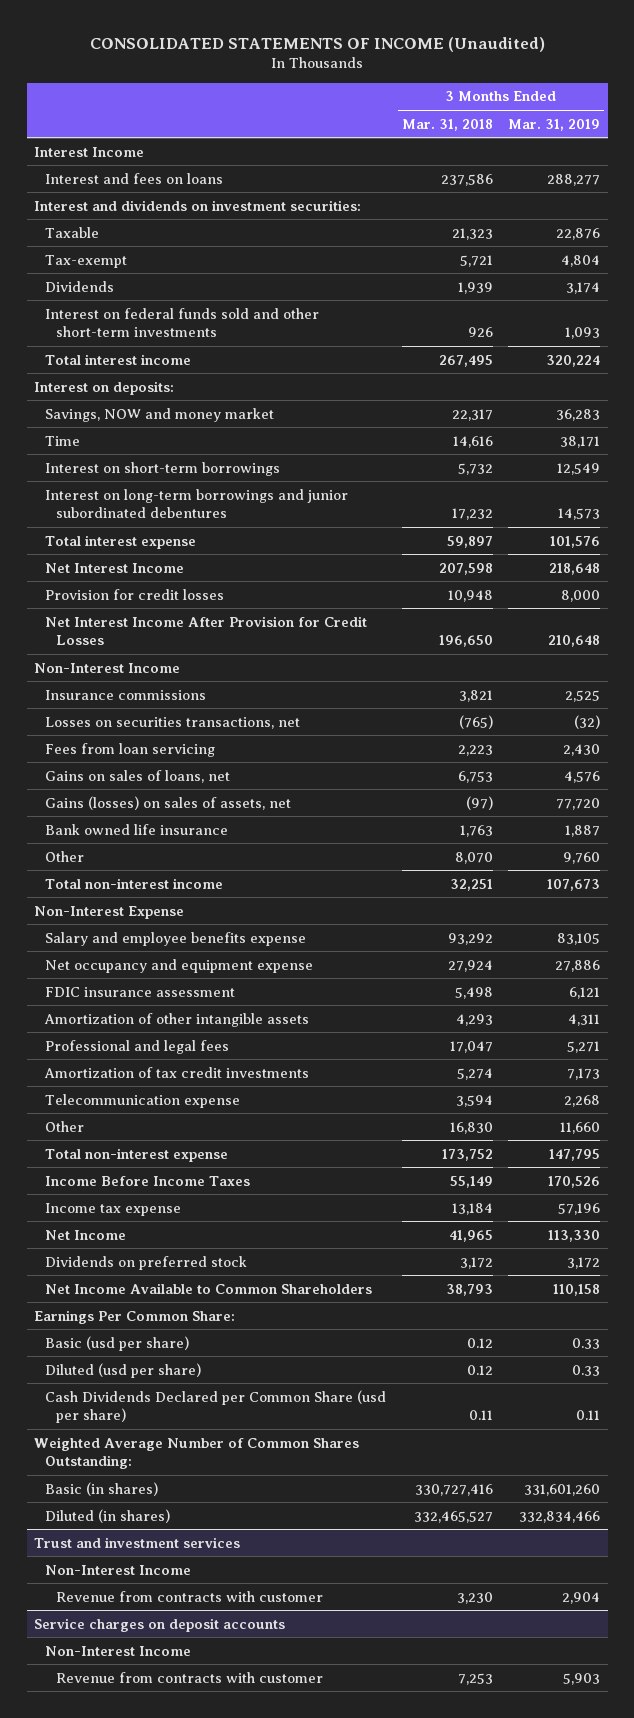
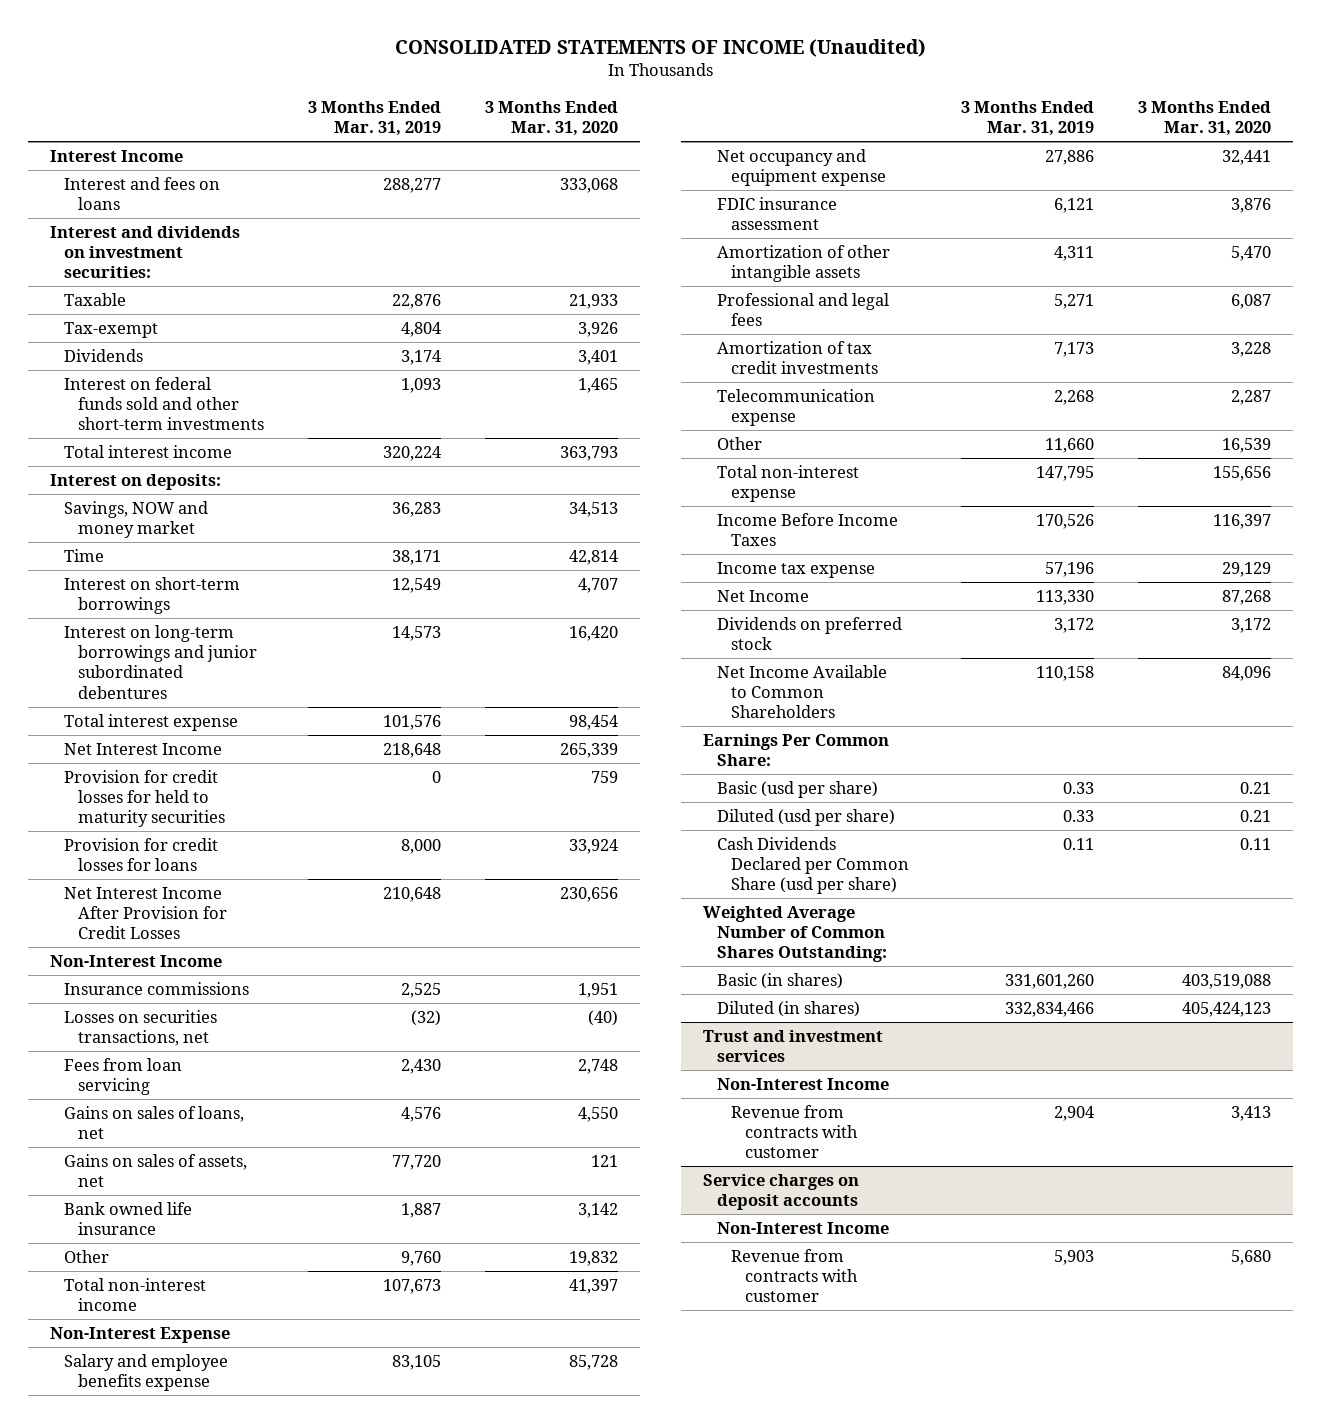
[401,118,493,131] Mar. 31, 2018 -> none
none -> [485,100,619,137] 3 Months Ended Mar. 31, 2020
none -> [64,769,226,828] Provision for credit losses for held to maturity securities
[45,588,225,600] Provision for credit losses -> [64,837,219,872] Provision for credit losses for loans
[45,795,292,810] Gains (losses) on sales of assets, net -> [64,1153,248,1188] Gains on sales of assets, net

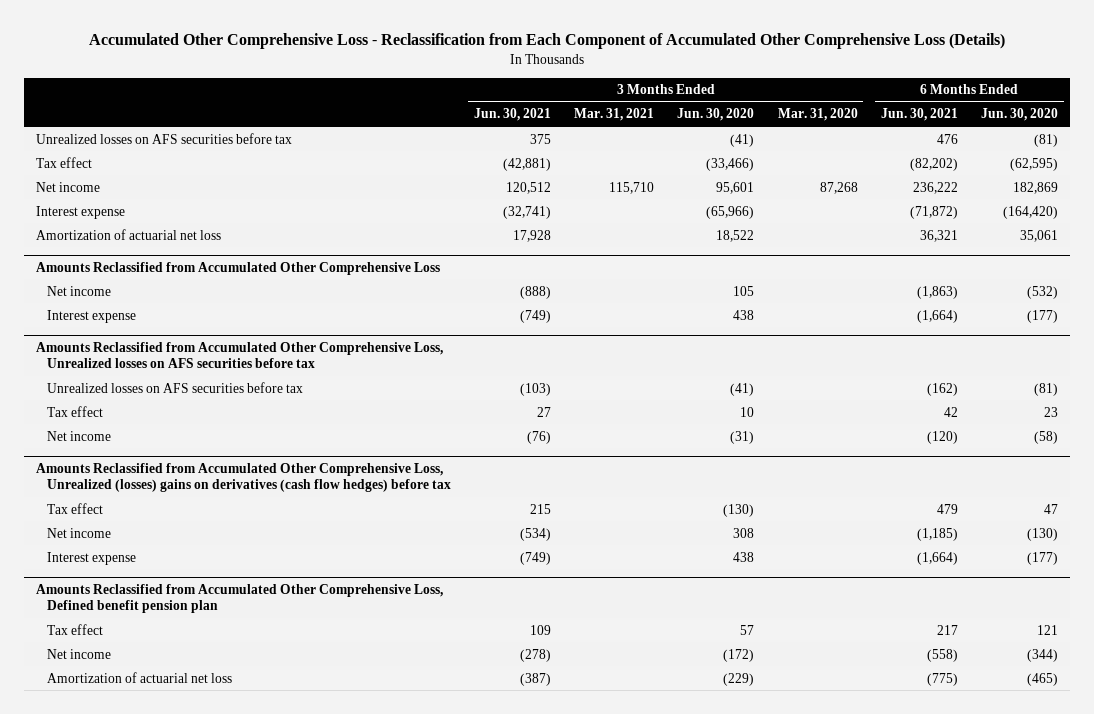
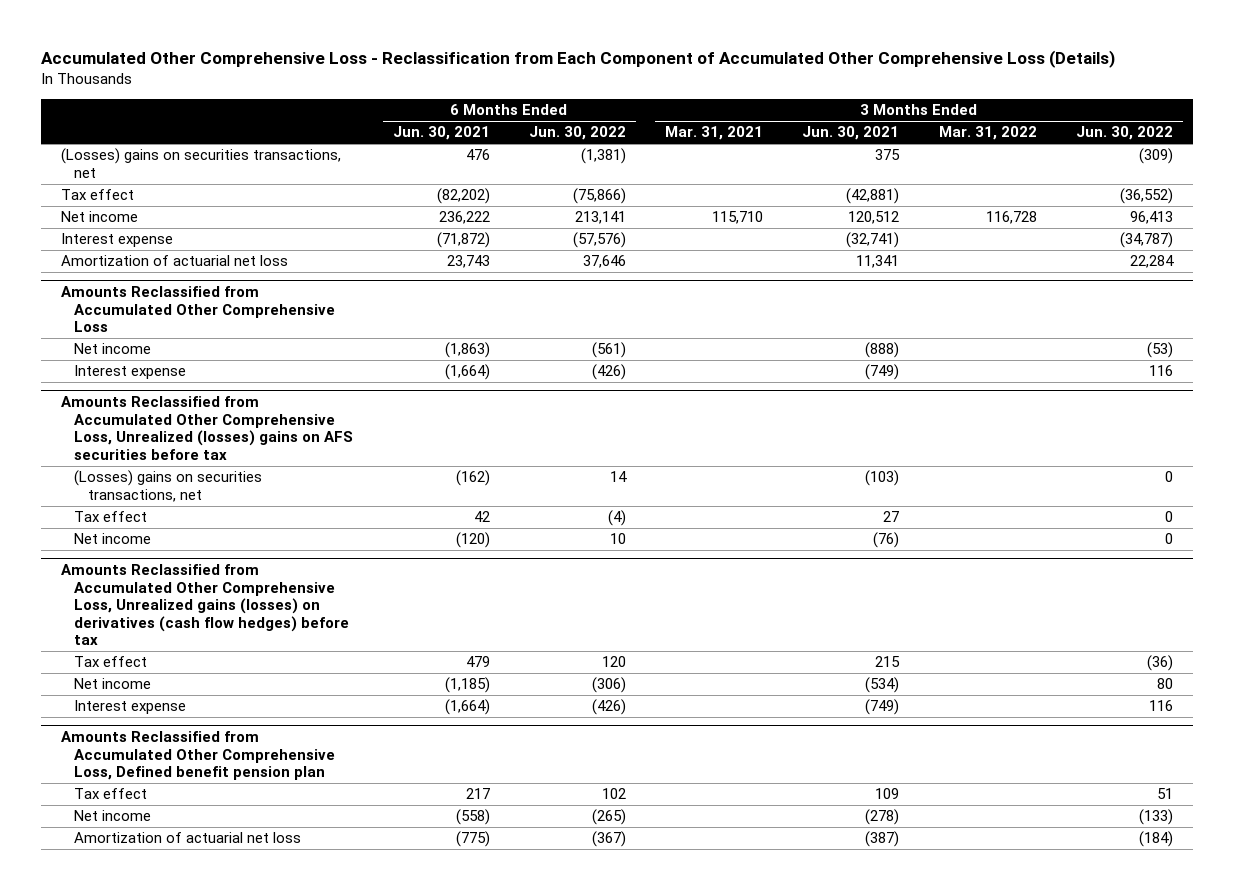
[677,108,755,122] Jun. 30, 2020 -> none
[777,108,858,122] Mar. 31, 2020 -> none
[980,108,1058,122] Jun. 30, 2020 -> none
none -> [528,126,626,141] Jun. 30, 2022
none -> [938,126,1037,141] Mar. 31, 2022
none -> [1076,126,1174,141] Jun. 30, 2022
[35,132,292,144] Unrealized losses on AFS securities before tax -> [60,148,341,178] (Losses) gains on securities transactions, net
[513,229,552,242] 17,928 -> [856,255,900,269] 11,341
[919,229,958,242] 36,321 -> [446,255,490,269] 23,743
[35,341,443,369] Amounts Reclassified from Accumulated Other Comprehensive Loss, Unrealized losses on AFS securities before tax -> [60,396,354,460] Amounts Reclassified from Accumulated Other Comprehensive Loss, Unrealized (losses) gains on AFS securities before tax
[46,381,303,393] Unrealized losses on AFS securities before tax -> [74,470,263,502] (Losses) gains on securities transactions, net
[35,462,451,493] Amounts Reclassified from Accumulated Other Comprehensive Loss, Unrealized (losses) gains on derivatives (cash flow hedges) before tax -> [60,564,350,646] Amounts Reclassified from Accumulated Other Comprehensive Loss, Unrealized gains (losses) on derivatives (cash flow hedges) before tax

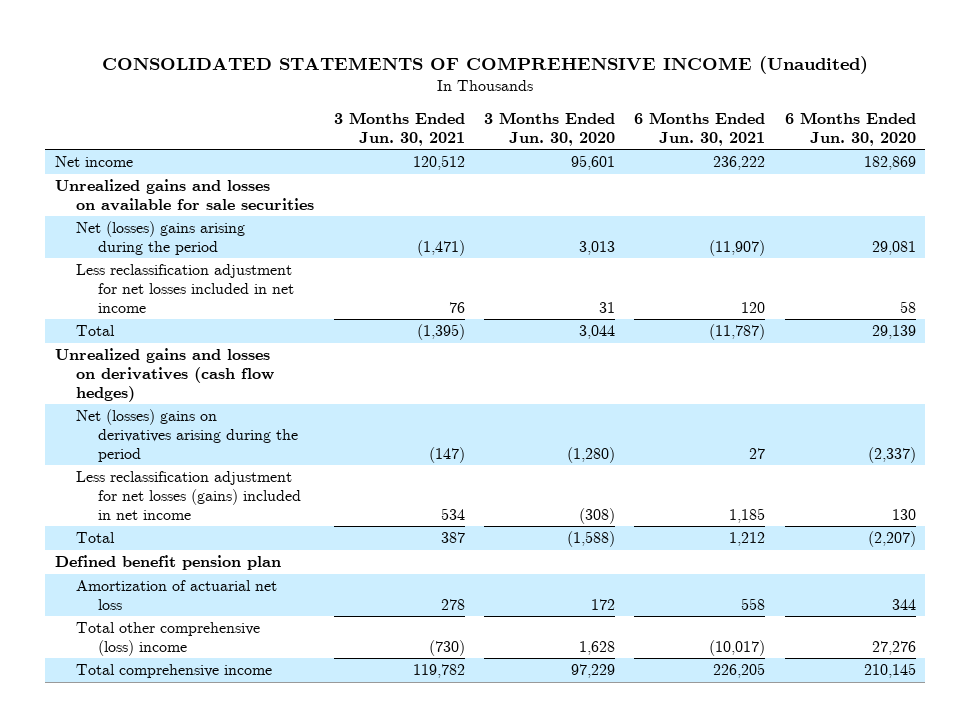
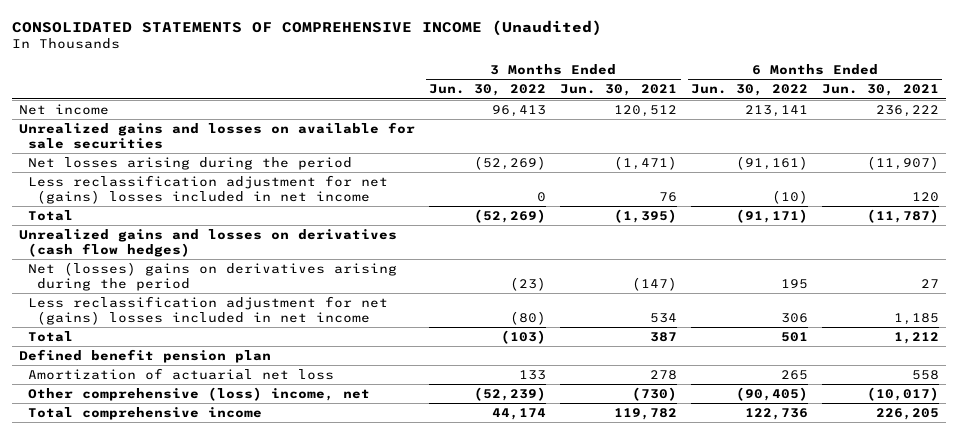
[484,112,616,146] 3 Months Ended Jun. 30, 2020 -> none
[784,112,916,146] 6 Months Ended Jun. 30, 2020 -> none
none -> [429,84,547,97] Jun. 30, 2022
none -> [691,84,809,97] Jun. 30, 2022
[76,221,246,255] Net (losses) gains arising during the period -> [28,156,353,170] Net losses arising during the period
[76,264,295,313] Less reclassification adjustment for net losses included in net income -> [28,174,389,204] Less reclassification adjustment for net (gains) losses included in net income
[76,471,302,520] Less reclassification adjustment for net losses (gains) included in net income -> [28,295,389,325] Less reclassification adjustment for net (gains) losses included in net income
[76,622,261,656] Total other comprehensive (loss) income -> [28,386,371,401] Other comprehensive (loss) income, net

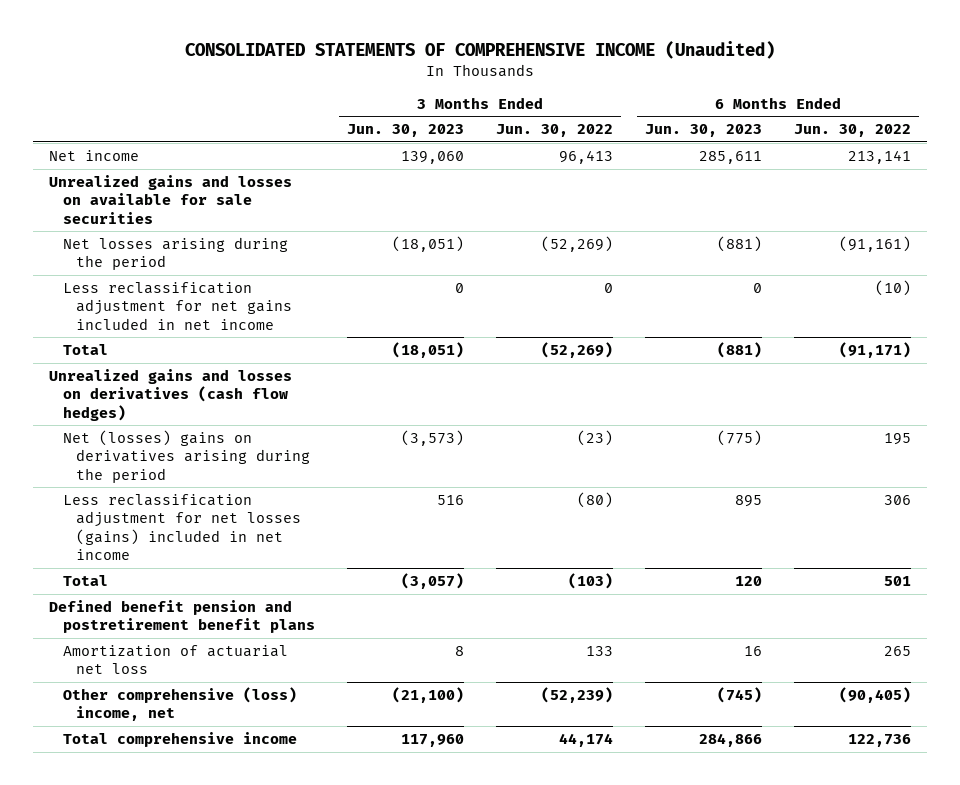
[560,84,678,97] Jun. 30, 2021 -> none
[821,84,939,97] Jun. 30, 2021 -> none
none -> [346,124,464,138] Jun. 30, 2023
none -> [645,124,763,138] Jun. 30, 2023
[28,174,389,204] Less reclassification adjustment for net (gains) losses included in net income -> [62,282,293,330] Less reclassification adjustment for net gains included in net income
[28,295,389,325] Less reclassification adjustment for net (gains) losses included in net income -> [62,494,302,560] Less reclassification adjustment for net losses (gains) included in net income
[19,348,272,363] Defined benefit pension plan -> [49,600,315,634] Defined benefit pension and postretirement benefit plans

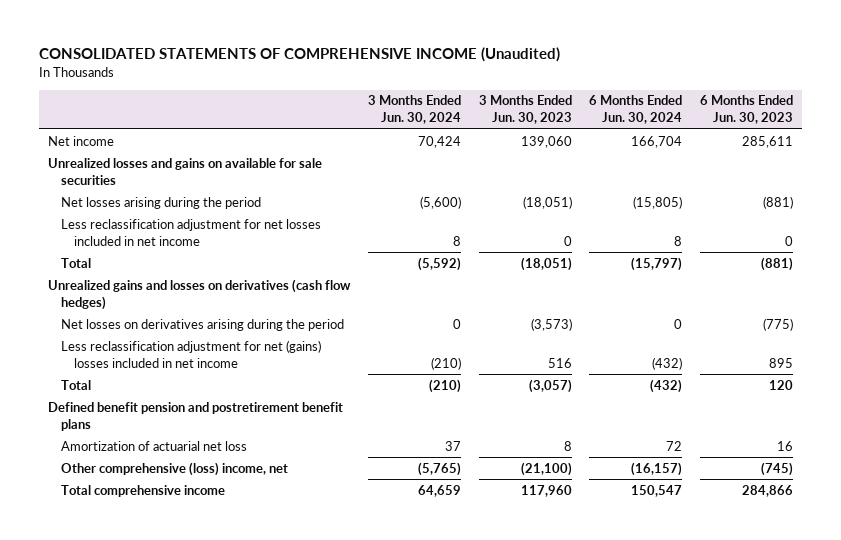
[496,124,614,138] Jun. 30, 2022 -> none
[794,124,912,138] Jun. 30, 2022 -> none
none -> [367,95,461,125] 3 Months Ended Jun. 30, 2024
none -> [589,95,683,125] 6 Months Ended Jun. 30, 2024
[49,175,293,224] Unrealized gains and losses on available for sale securities -> [47,157,322,185] Unrealized losses and gains on available for sale securities
[62,282,293,330] Less reclassification adjustment for net gains included in net income -> [60,218,321,246] Less reclassification adjustment for net losses included in net income
[62,430,311,483] Net (losses) gains on derivatives arising during the period -> [60,318,344,331] Net losses on derivatives arising during the period
[62,494,302,560] Less reclassification adjustment for net losses (gains) included in net income -> [60,339,321,368] Less reclassification adjustment for net (gains) losses included in net income

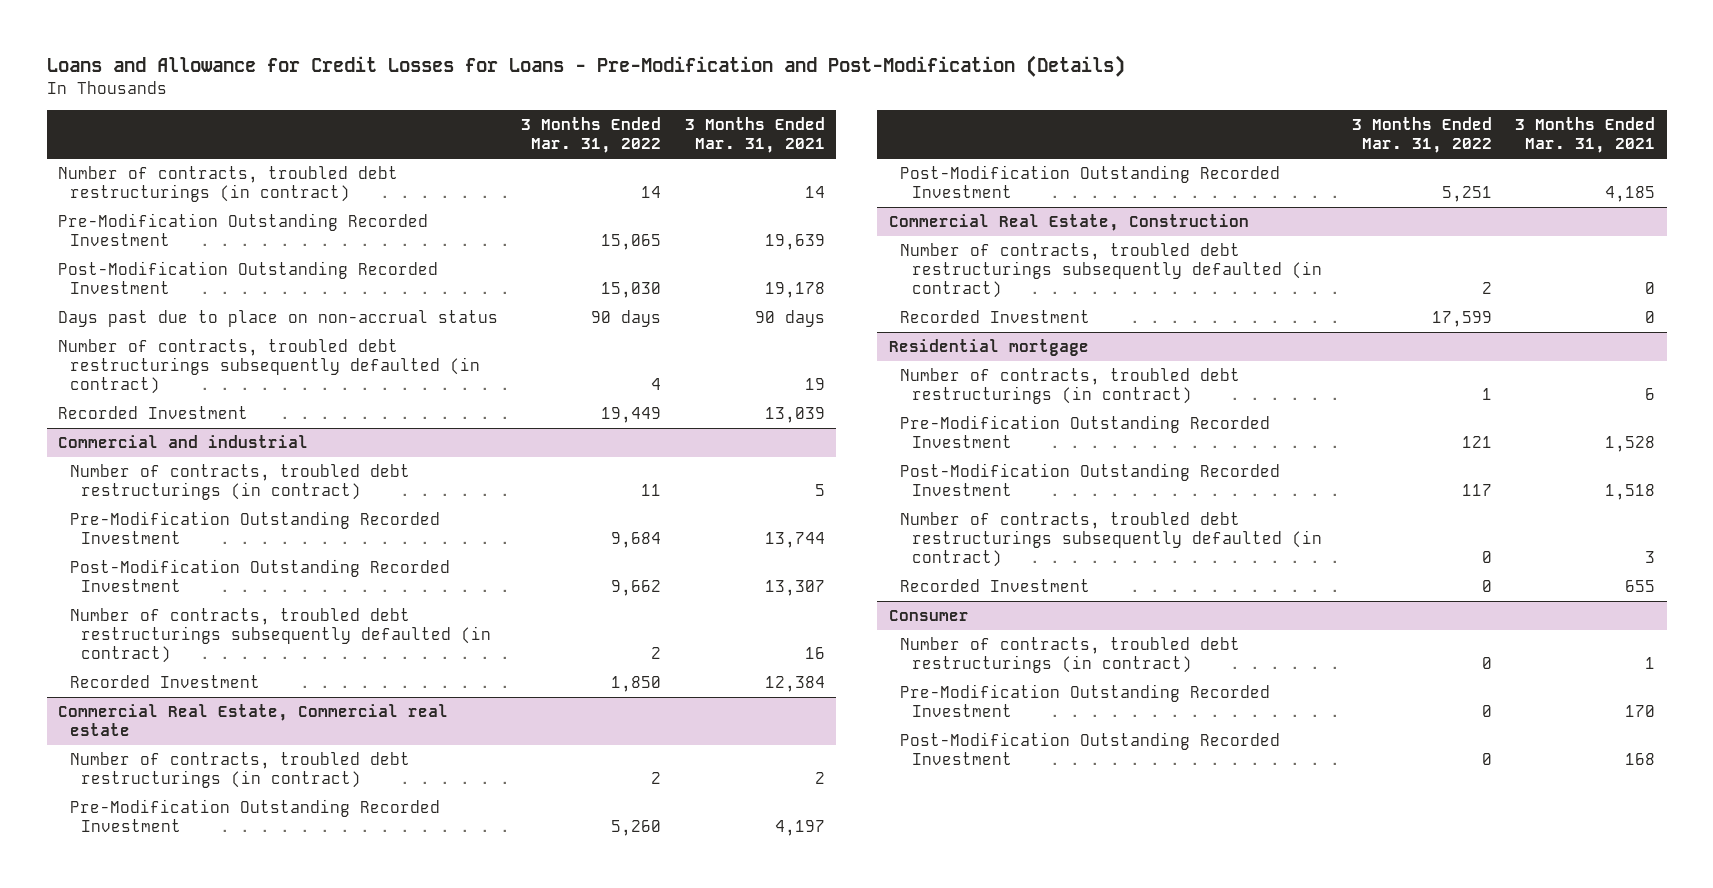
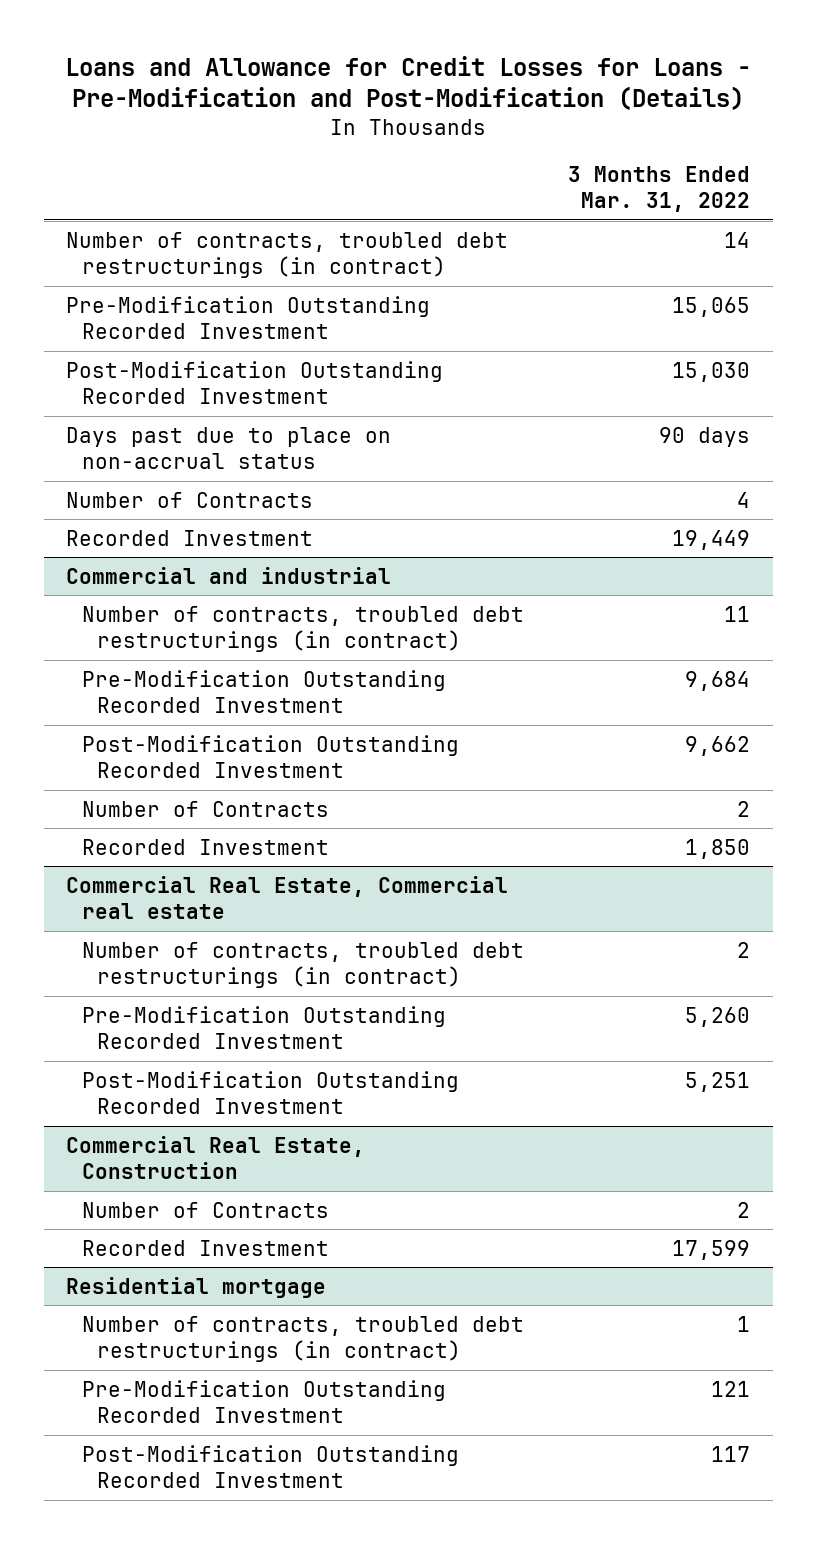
[684,117,825,154] 3 Months Ended Mar. 31, 2021 -> none
[58,339,480,395] Number of contracts, troubled debt restructurings subsequently defaulted (in contract) -> [66,491,314,508] Number of Contracts
[69,608,492,664] Number of contracts, troubled debt restructurings subsequently defaulted (in contract) -> [81,800,329,817] Number of Contracts
[900,243,1322,299] Number of contracts, troubled debt restructurings subsequently defaulted (in contract) -> [81,1201,329,1218] Number of Contracts
[900,512,1322,568] Number of contracts, troubled debt restructurings subsequently defaulted (in contract) -> none
[900,579,1091,593] Recorded Investment -> none
[888,610,969,622] Consumer -> none
[900,637,1241,674] Number of contracts, troubled debt restructurings (in contract) -> none
[900,684,1271,718] Pre-Modification Outstanding Recorded Investment -> none
[900,732,1281,766] Post-Modification Outstanding Recorded Investment -> none

